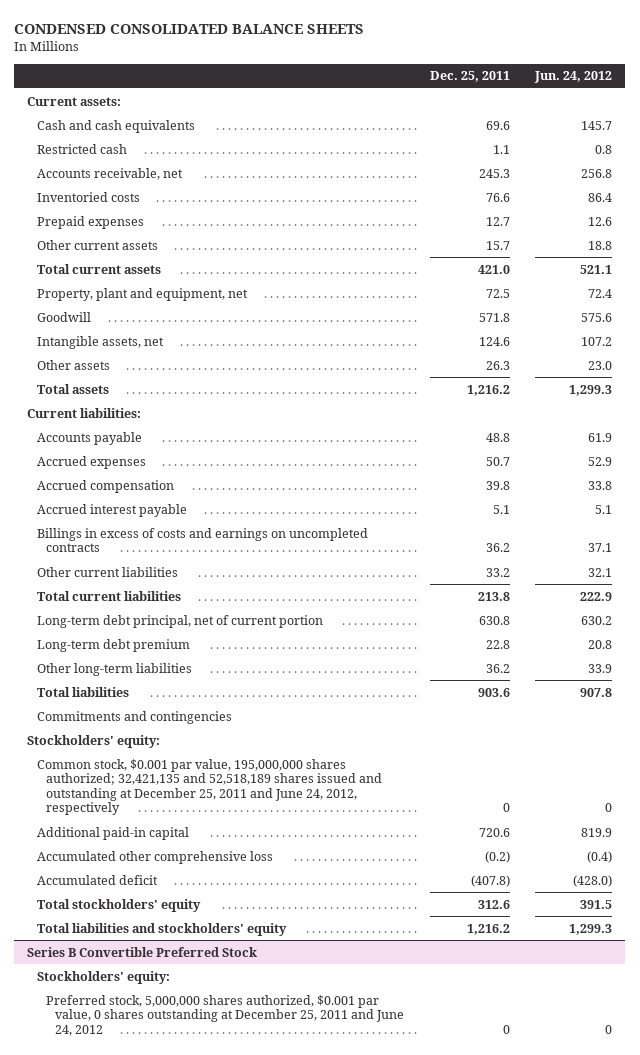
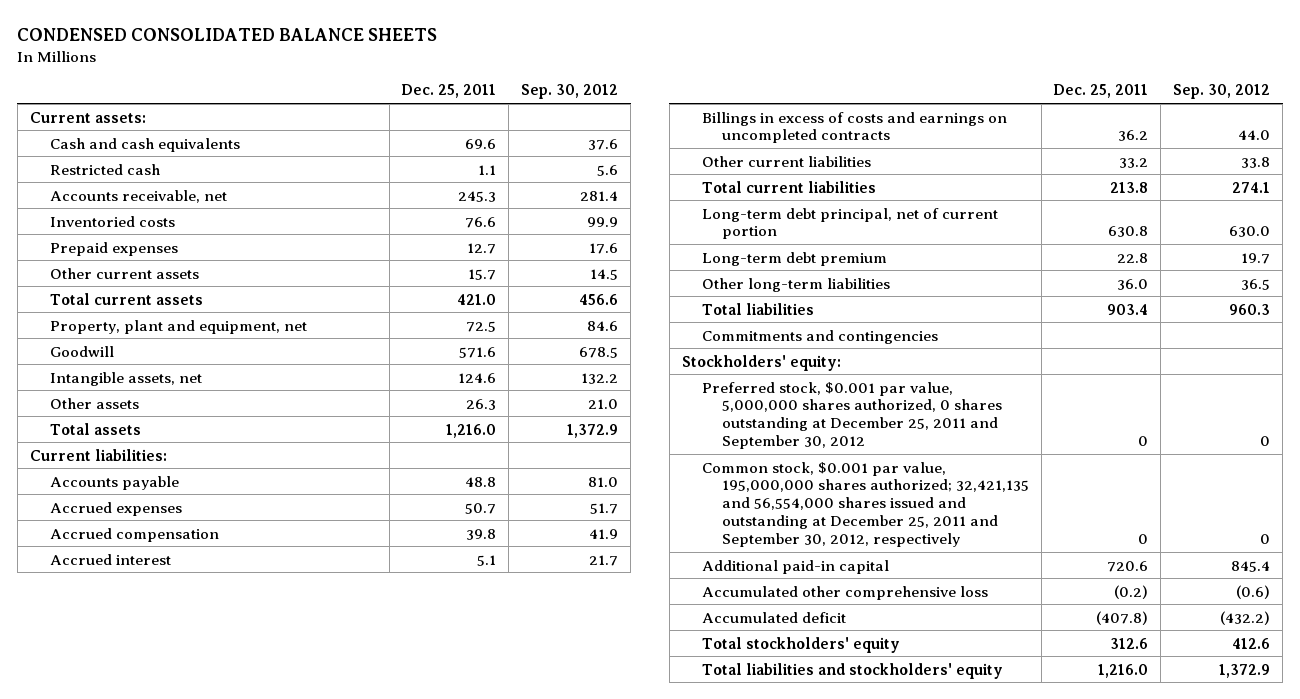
[534,71,613,84] Jun. 24, 2012 -> none
none -> [521,84,619,100] Sep. 30, 2012
[478,312,510,322] 571.8 -> [459,346,497,358] 571.6
[466,384,510,396] 1,216.2 -> [446,423,497,438] 1,216.0
[36,503,187,517] Accrued interest payable -> [49,553,171,565] Accrued interest
[485,663,510,673] 36.2 -> [1117,278,1149,290] 36.0
[477,687,510,697] 903.6 -> [1107,303,1149,315] 903.4
none -> [701,381,1002,450] Preferred stock, $0.001 par value, 5,000,000 shares authorized, 0 shares outstanding at December 25, 2011 and September 30, 2012
[36,758,382,816] Common stock, $0.001 par value, 195,000,000 shares authorized; 32,421,135 and 52,518,189 shares issued and outstanding at December 25, 2011 and June 24, 2012, respectively -> [701,461,1029,548] Common stock, $0.001 par value, 195,000,000 shares authorized; 32,421,135 and 56,554,000 shares issued and outstanding at December 25, 2011 and September 30, 2012, respectively
[27,946,258,957] Series B Convertible Preferred Stock -> none
[36,970,170,984] Stockholders' equity: -> none
[45,994,405,1036] Preferred stock, 5,000,000 shares authorized, $0.001 par value, 0 shares outstanding at December 25, 2011 and June 24, 2012 -> none
[466,923,510,935] 1,216.2 -> [1098,663,1149,678] 1,216.0

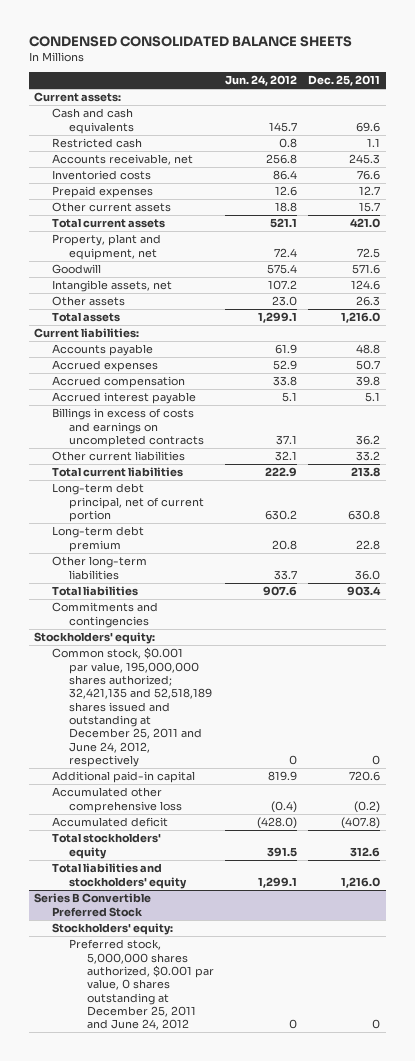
[521,84,619,100] Sep. 30, 2012 -> none
none -> [225,75,298,87] Jun. 24, 2012
[49,553,171,565] Accrued interest -> [51,392,196,405] Accrued interest payable
[701,381,1002,450] Preferred stock, $0.001 par value, 5,000,000 shares authorized, 0 shares outstanding at December 25, 2011 and September 30, 2012 -> none
[701,461,1029,548] Common stock, $0.001 par value, 195,000,000 shares authorized; 32,421,135 and 56,554,000 shares issued and outstanding at December 25, 2011 and September 30, 2012, respectively -> [51,647,213,767] Common stock, $0.001 par value, 195,000,000 shares authorized; 32,421,135 and 52,518,189 shares issued and outstanding at December 25, 2011 and June 24, 2012, respectively
none -> [34,893,152,917] Series B Convertible Preferred Stock
none -> [51,923,173,936] Stockholders' equity:
none -> [69,939,214,1031] Preferred stock, 5,000,000 shares authorized, $0.001 par value, 0 shares outstanding at December 25, 2011 and June 24, 2012

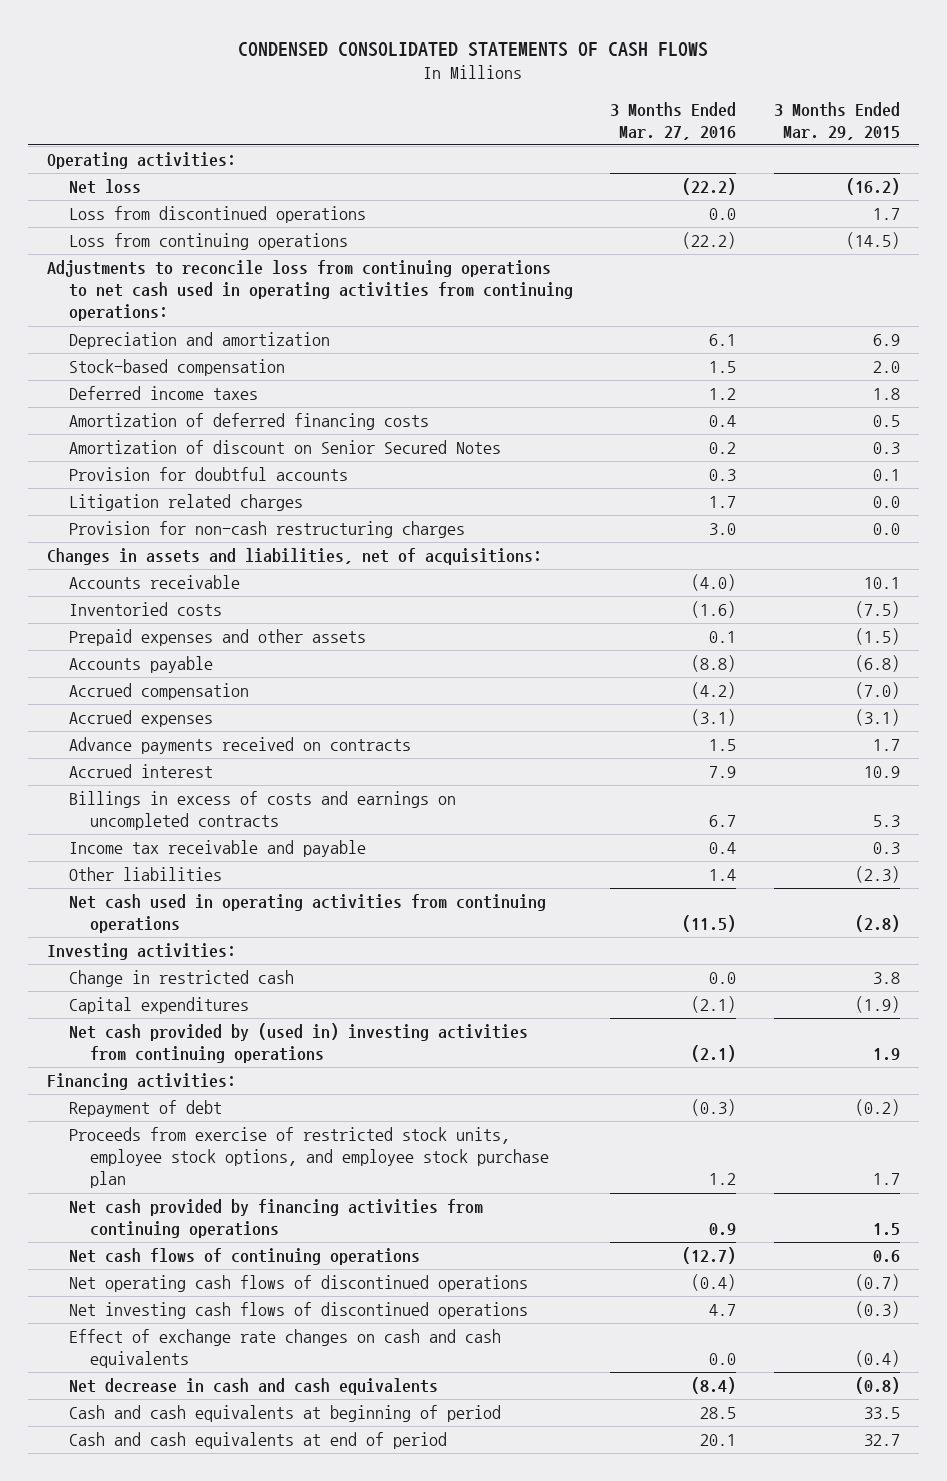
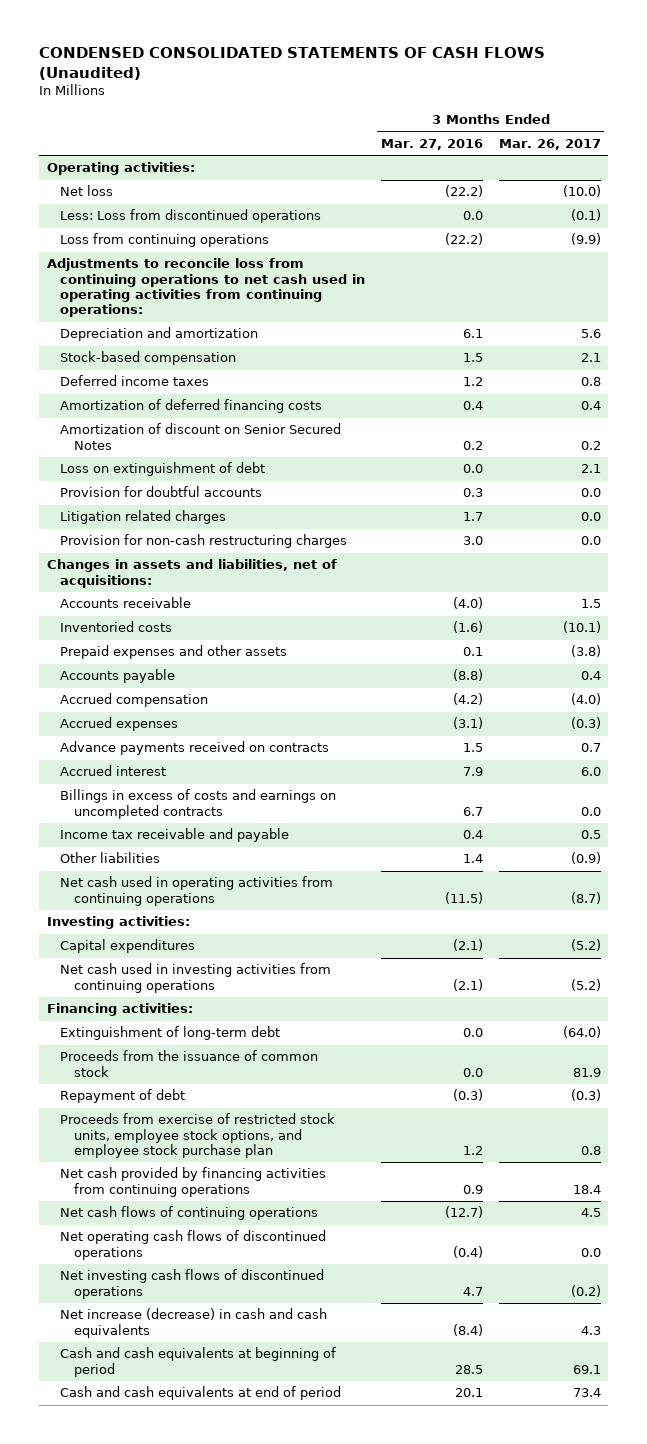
[238,41,709,57] CONDENSED CONSOLIDATED STATEMENTS OF CASH FLOWS -> [38,47,545,81] CONDENSED CONSOLIDATED STATEMENTS OF CASH FLOWS (Unaudited)
[774,101,901,140] 3 Months Ended Mar. 29, 2015 -> none
none -> [498,138,601,150] Mar. 26, 2017
[68,206,366,224] Loss from discontinued operations -> [60,209,322,224] Less: Loss from discontinued operations
none -> [60,462,266,477] Loss on extinguishment of debt
[68,970,294,988] Change in restricted cash -> none
[68,1023,528,1064] Net cash provided by (used in) investing activities from continuing operations -> [60,963,332,993] Net cash used in investing activities from continuing operations
none -> [60,1026,281,1041] Extinguishment of long-term debt
none -> [60,1050,319,1077] Proceeds from the issuance of common stock
[68,1329,501,1369] Effect of exchange rate changes on cash and cash equivalents -> none
[68,1378,438,1396] Net decrease in cash and cash equivalents -> [60,1308,328,1338] Net increase (decrease) in cash and cash equivalents

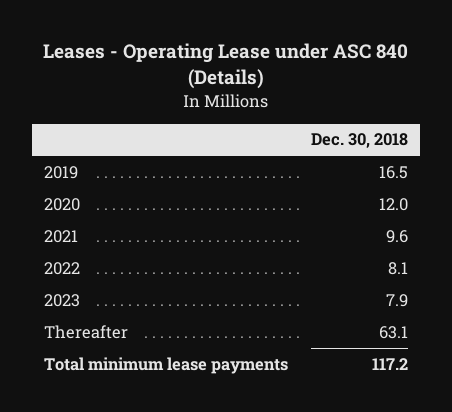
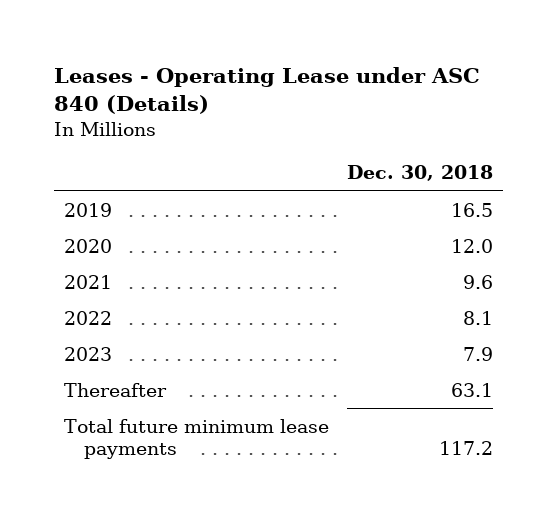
[44,356,289,374] Total minimum lease payments -> [63,418,329,459] Total future minimum lease payments

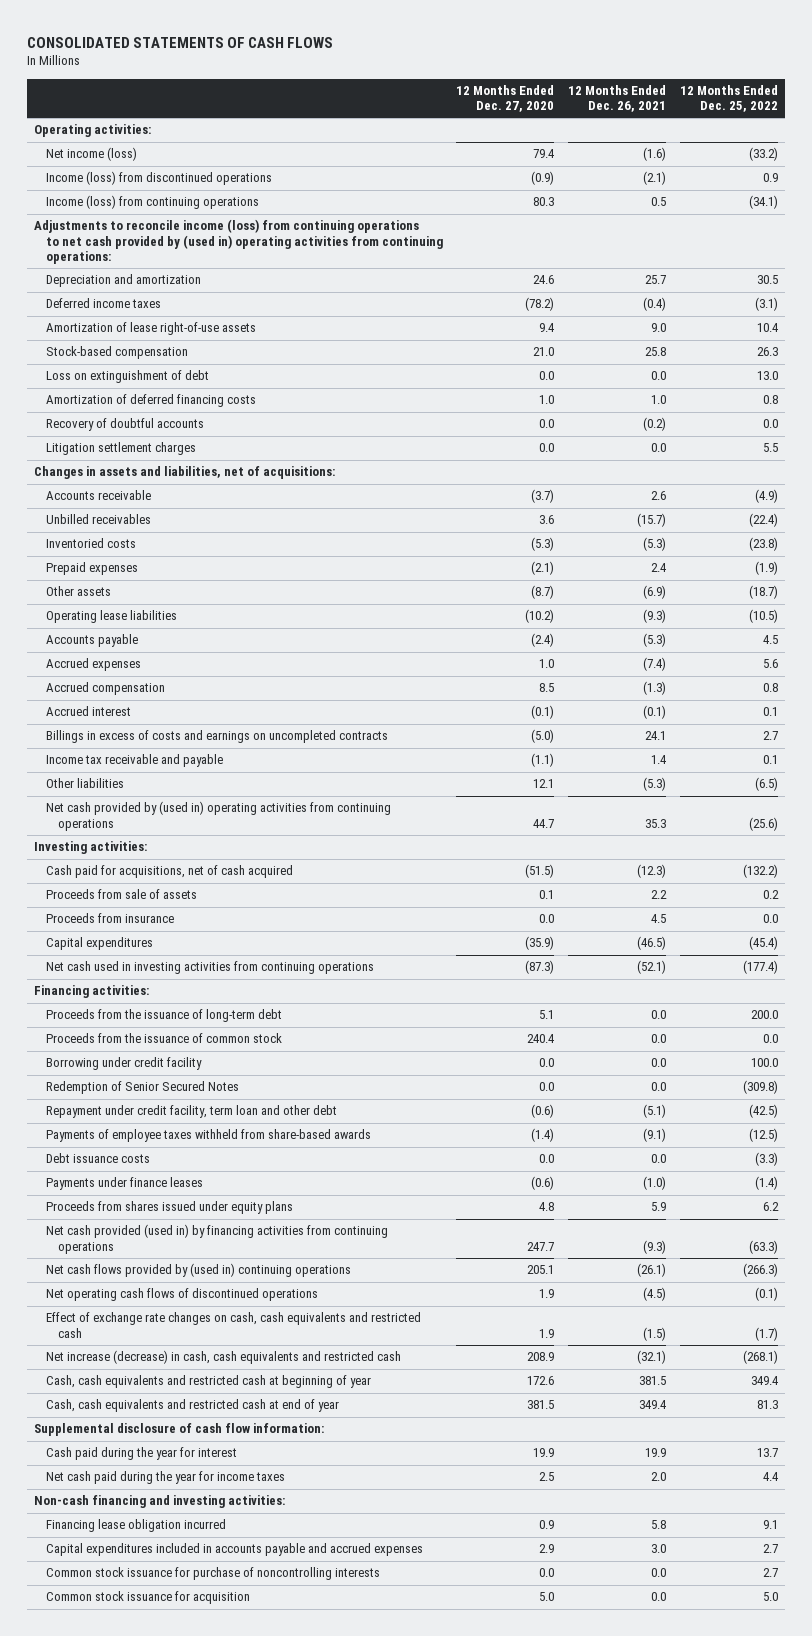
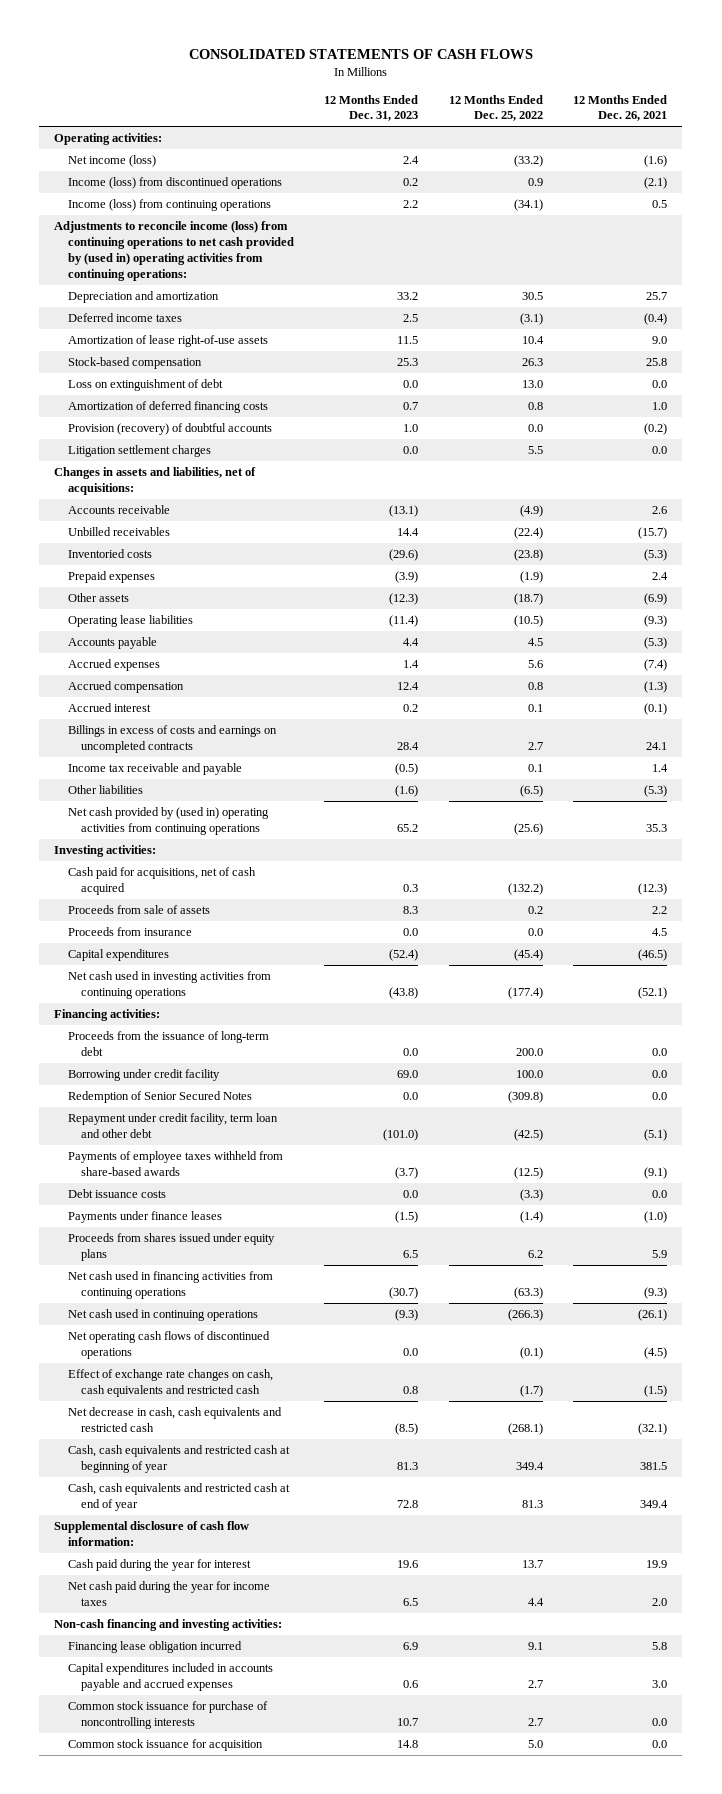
[456,85,555,113] 12 Months Ended Dec. 27, 2020 -> none
none -> [324,94,419,122] 12 Months Ended Dec. 31, 2023
[45,418,204,432] Recovery of doubtful accounts -> [67,423,272,436] Provision (recovery) of doubtful accounts
[45,1033,282,1044] Proceeds from the issuance of common stock -> none
[45,1224,388,1254] Net cash provided (used in) by financing activities from continuing operations -> [67,1271,273,1300] Net cash used in financing activities from continuing operations
[45,1263,351,1278] Net cash flows provided by (used in) continuing operations -> [67,1309,258,1322] Net cash used in continuing operations
[45,1350,401,1365] Net increase (decrease) in cash, cash equivalents and restricted cash -> [67,1407,282,1433] Net decrease in cash, cash equivalents and restricted cash

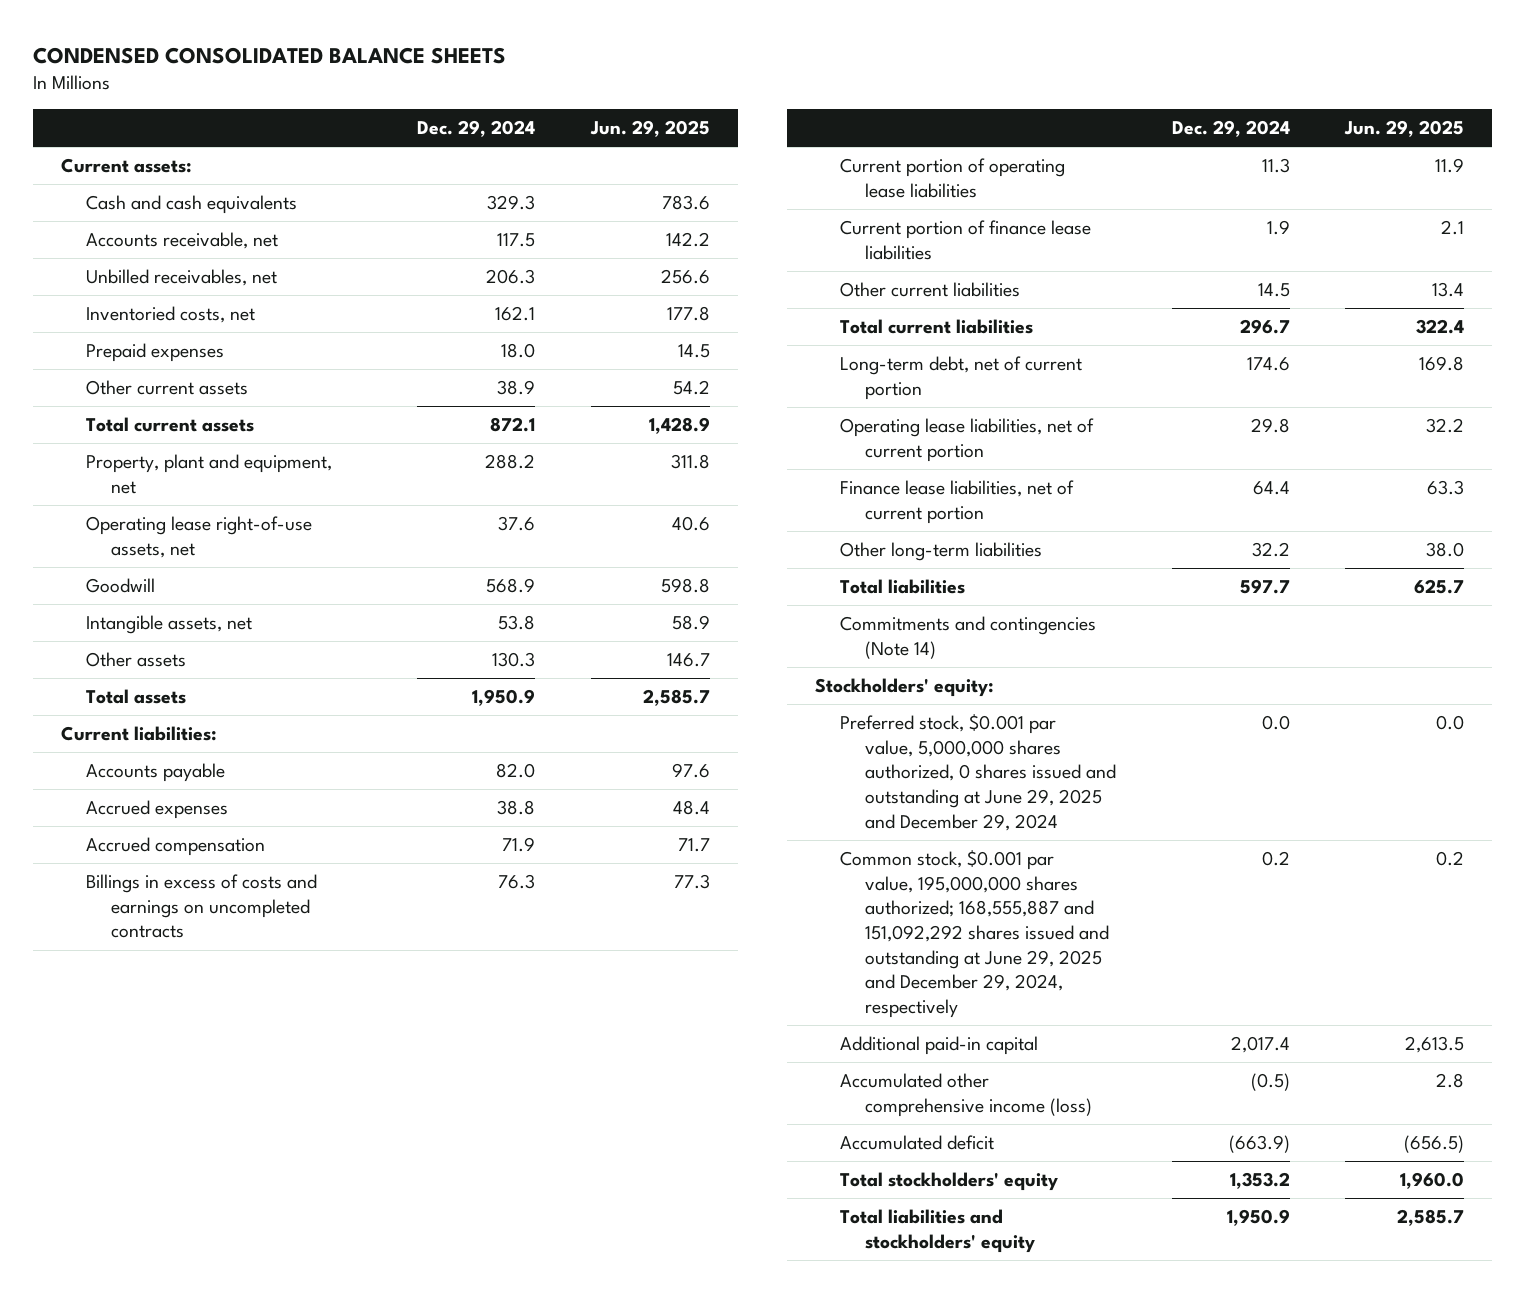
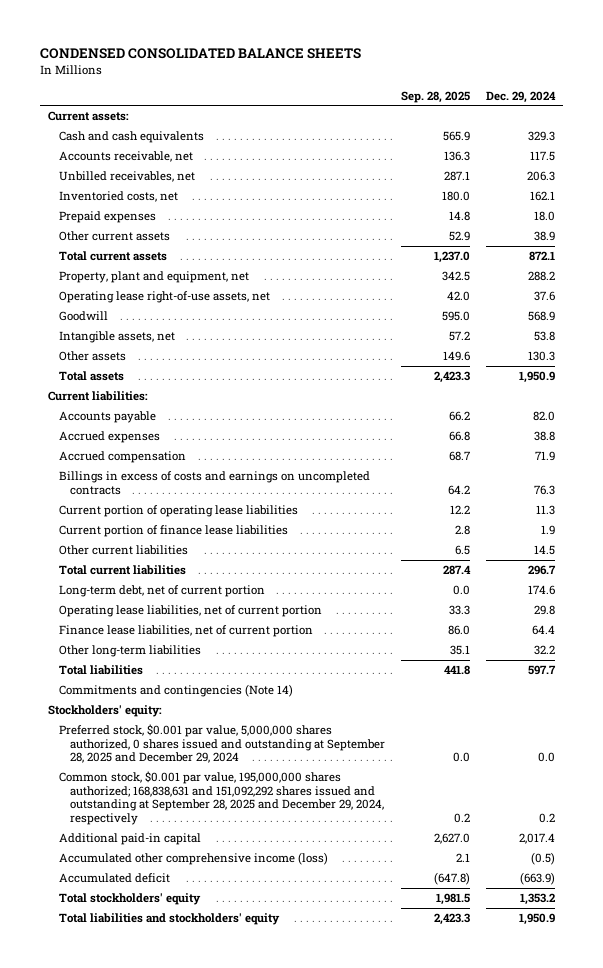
[590,119,711,137] Jun. 29, 2025 -> none
none -> [401,90,471,103] Sep. 28, 2025
[839,714,1116,831] Preferred stock, $0.001 par value, 5,000,000 shares authorized, 0 shares issued and outstanding at June 29, 2025 and December 29, 2024 -> [58,724,386,764] Preferred stock, $0.001 par value, 5,000,000 shares authorized, 0 shares issued and outstanding at September 28, 2025 and December 29, 2024
[839,850,1109,1018] Common stock, $0.001 par value, 195,000,000 shares authorized; 168,555,887 and 151,092,292 shares issued and outstanding at June 29, 2025 and December 29, 2024, respectively -> [58,771,385,825] Common stock, $0.001 par value, 195,000,000 shares authorized; 168,838,631 and 151,092,292 shares issued and outstanding at September 28, 2025 and December 29, 2024, respectively

